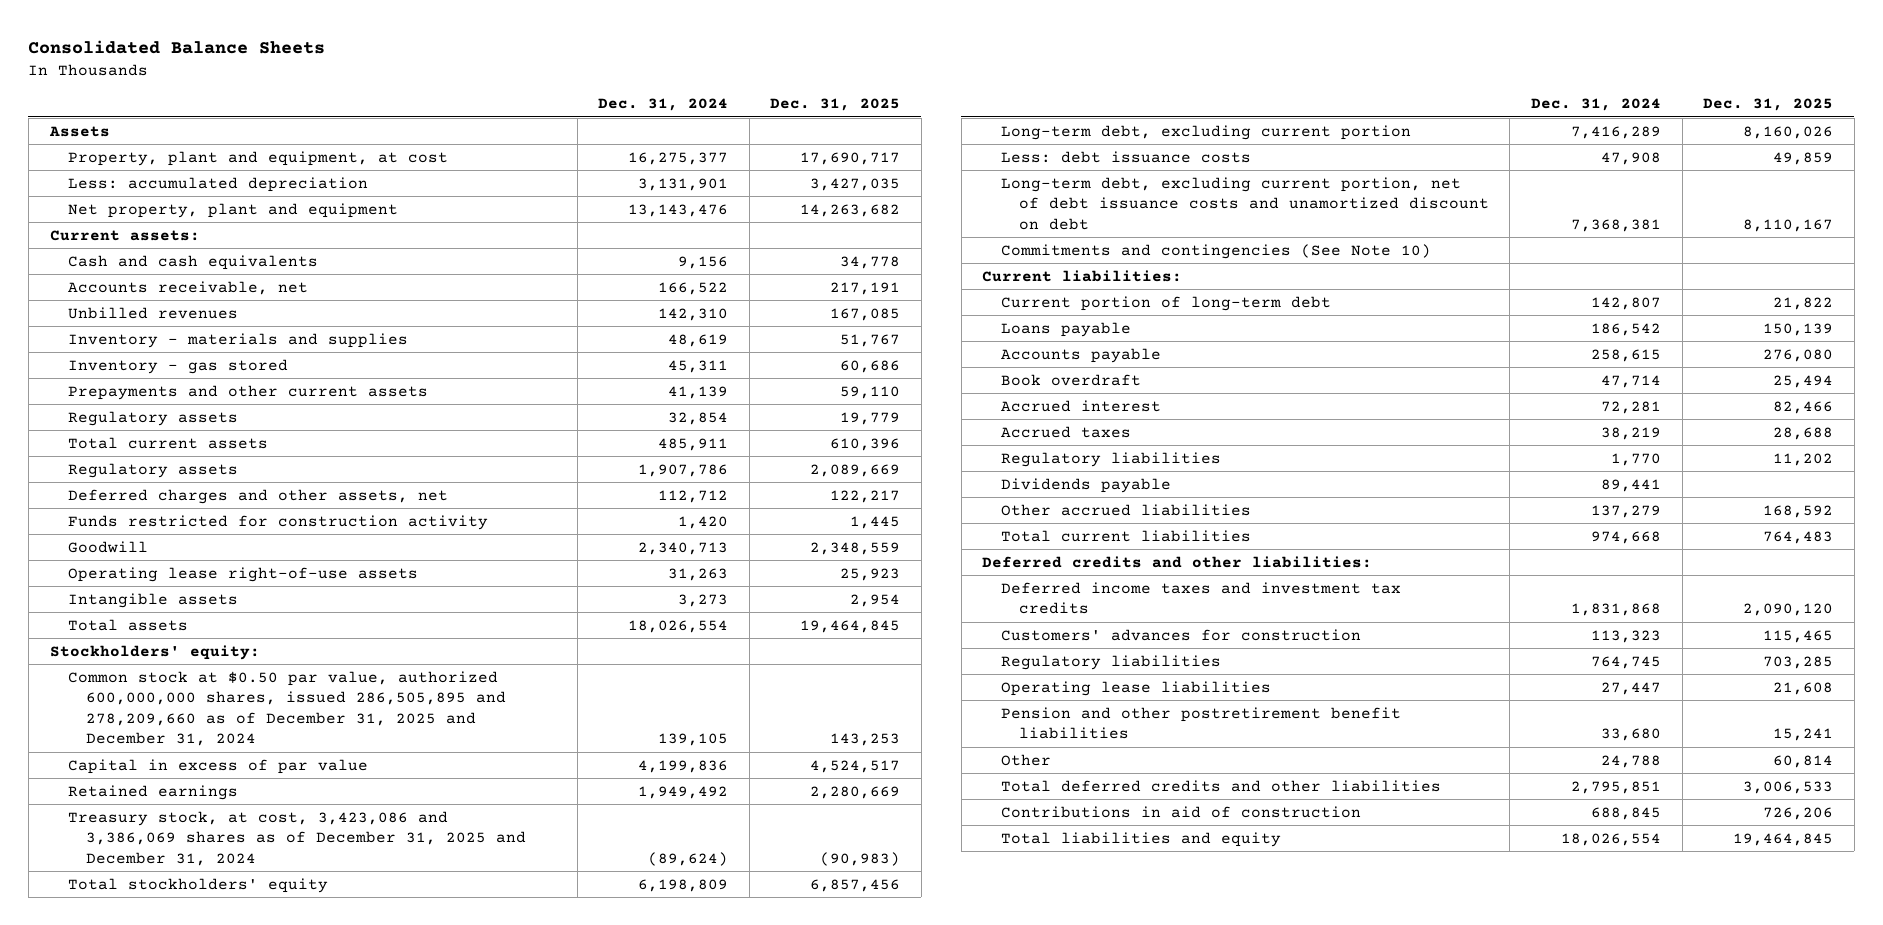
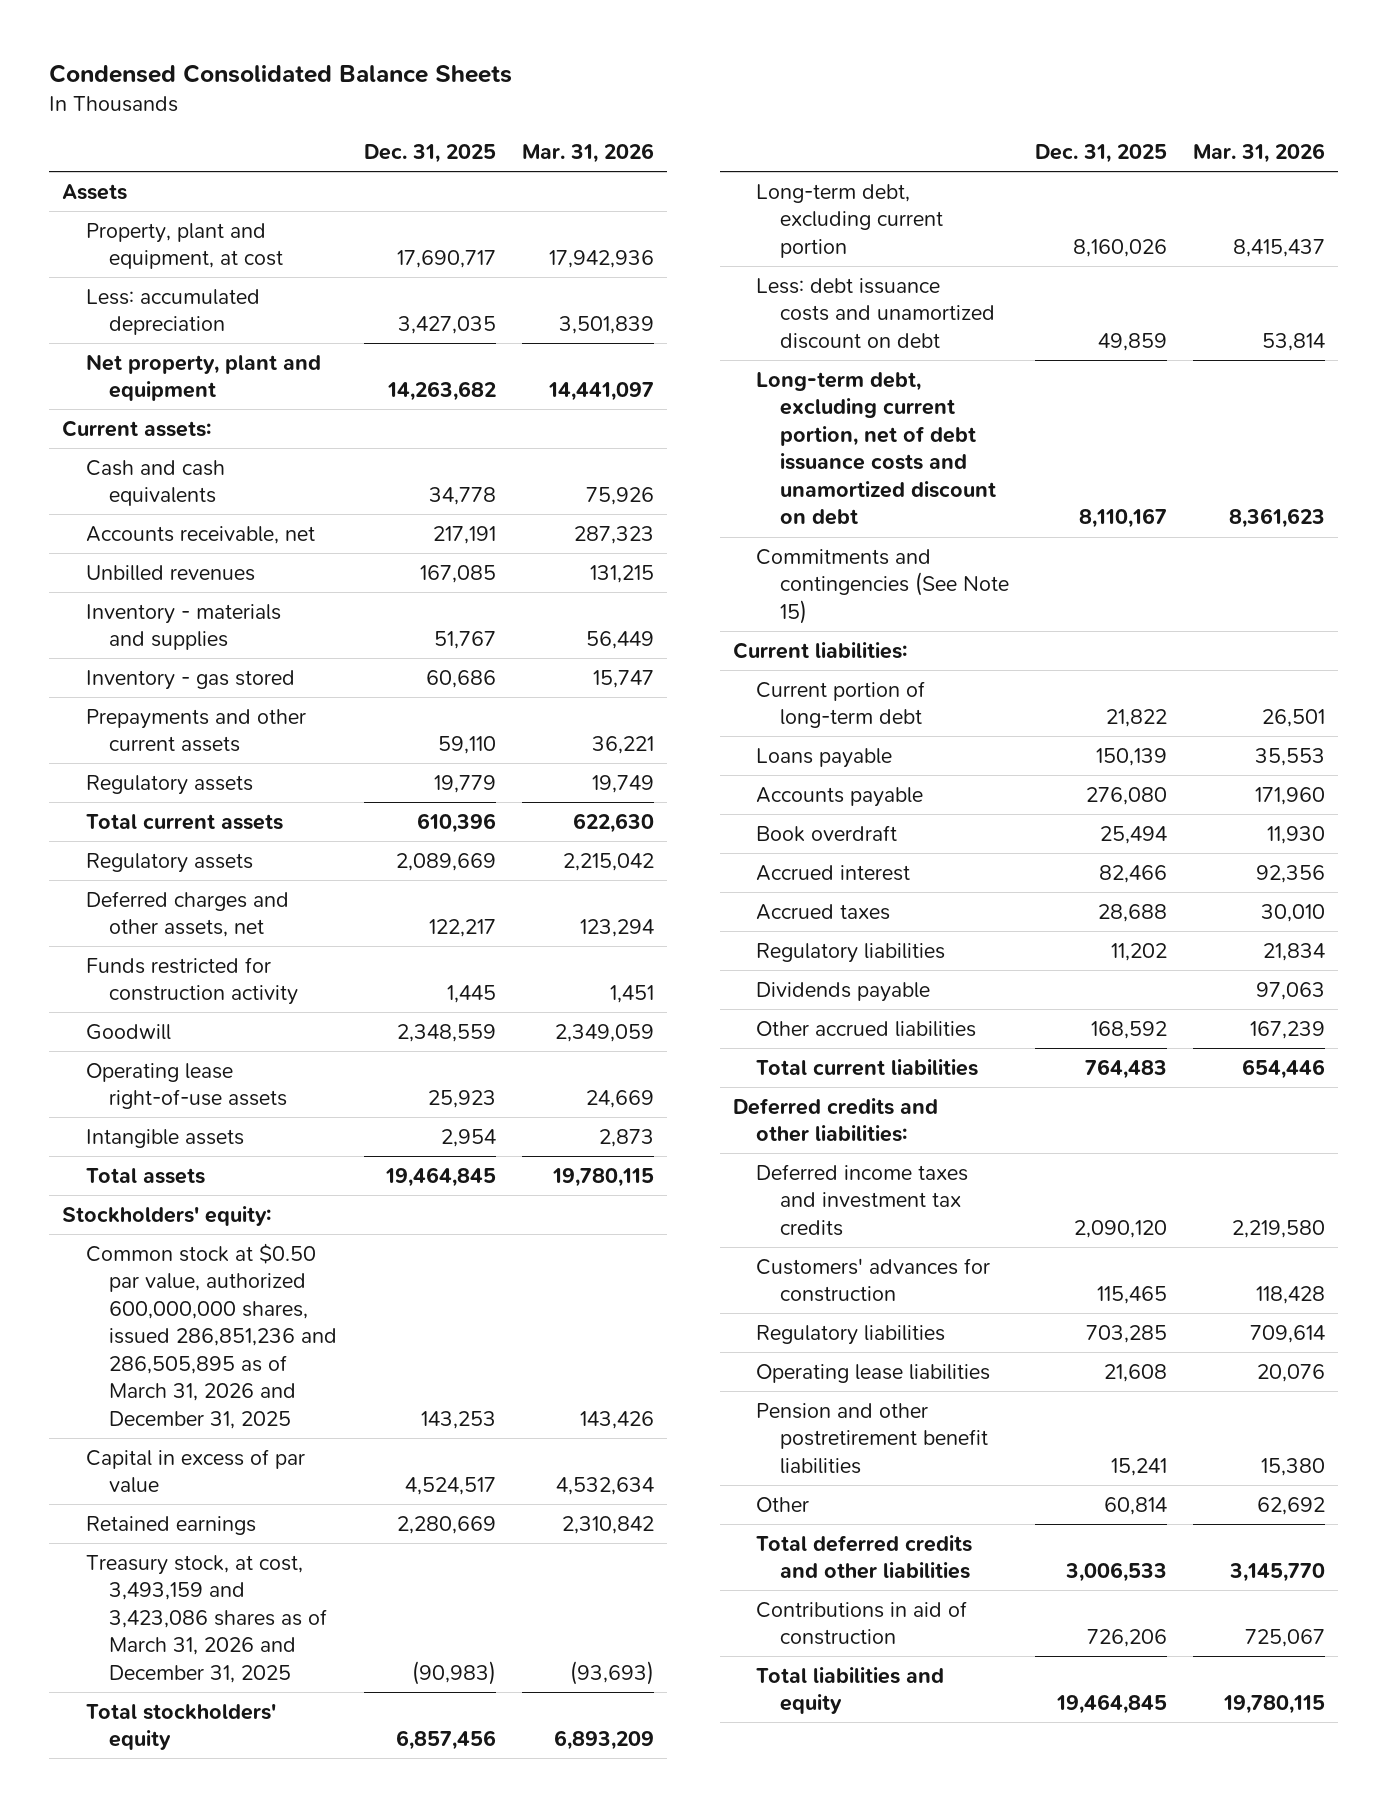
[28,40,326,55] Consolidated Balance Sheets -> [49,64,513,84] Condensed Consolidated Balance Sheets
[598,98,729,112] Dec. 31, 2024 -> none
none -> [521,143,654,164] Mar. 31, 2026
[67,670,506,746] Common stock at $0.50 par value, authorized 600,000,000 shares, issued 286,505,895 and 278,209,660 as of December 31, 2025 and December 31, 2024 -> [85,1242,337,1429] Common stock at $0.50 par value, authorized 600,000,000 shares, issued 286,851,236 and 286,505,895 as of March 31, 2026 and December 31, 2025
[67,810,526,866] Treasury stock, at cost, 3,423,086 and 3,386,069 shares as of December 31, 2025 and December 31, 2024 -> [85,1554,327,1683] Treasury stock, at cost, 3,493,159 and 3,423,086 shares as of March 31, 2026 and December 31, 2025
[1000,150,1251,163] Less: debt issuance costs -> [756,277,995,349] Less: debt issuance costs and unamortized discount on debt
[1000,243,1431,259] Commitments and contingencies (See Note 10) -> [756,548,1009,624] Commitments and contingencies (See Note 15)

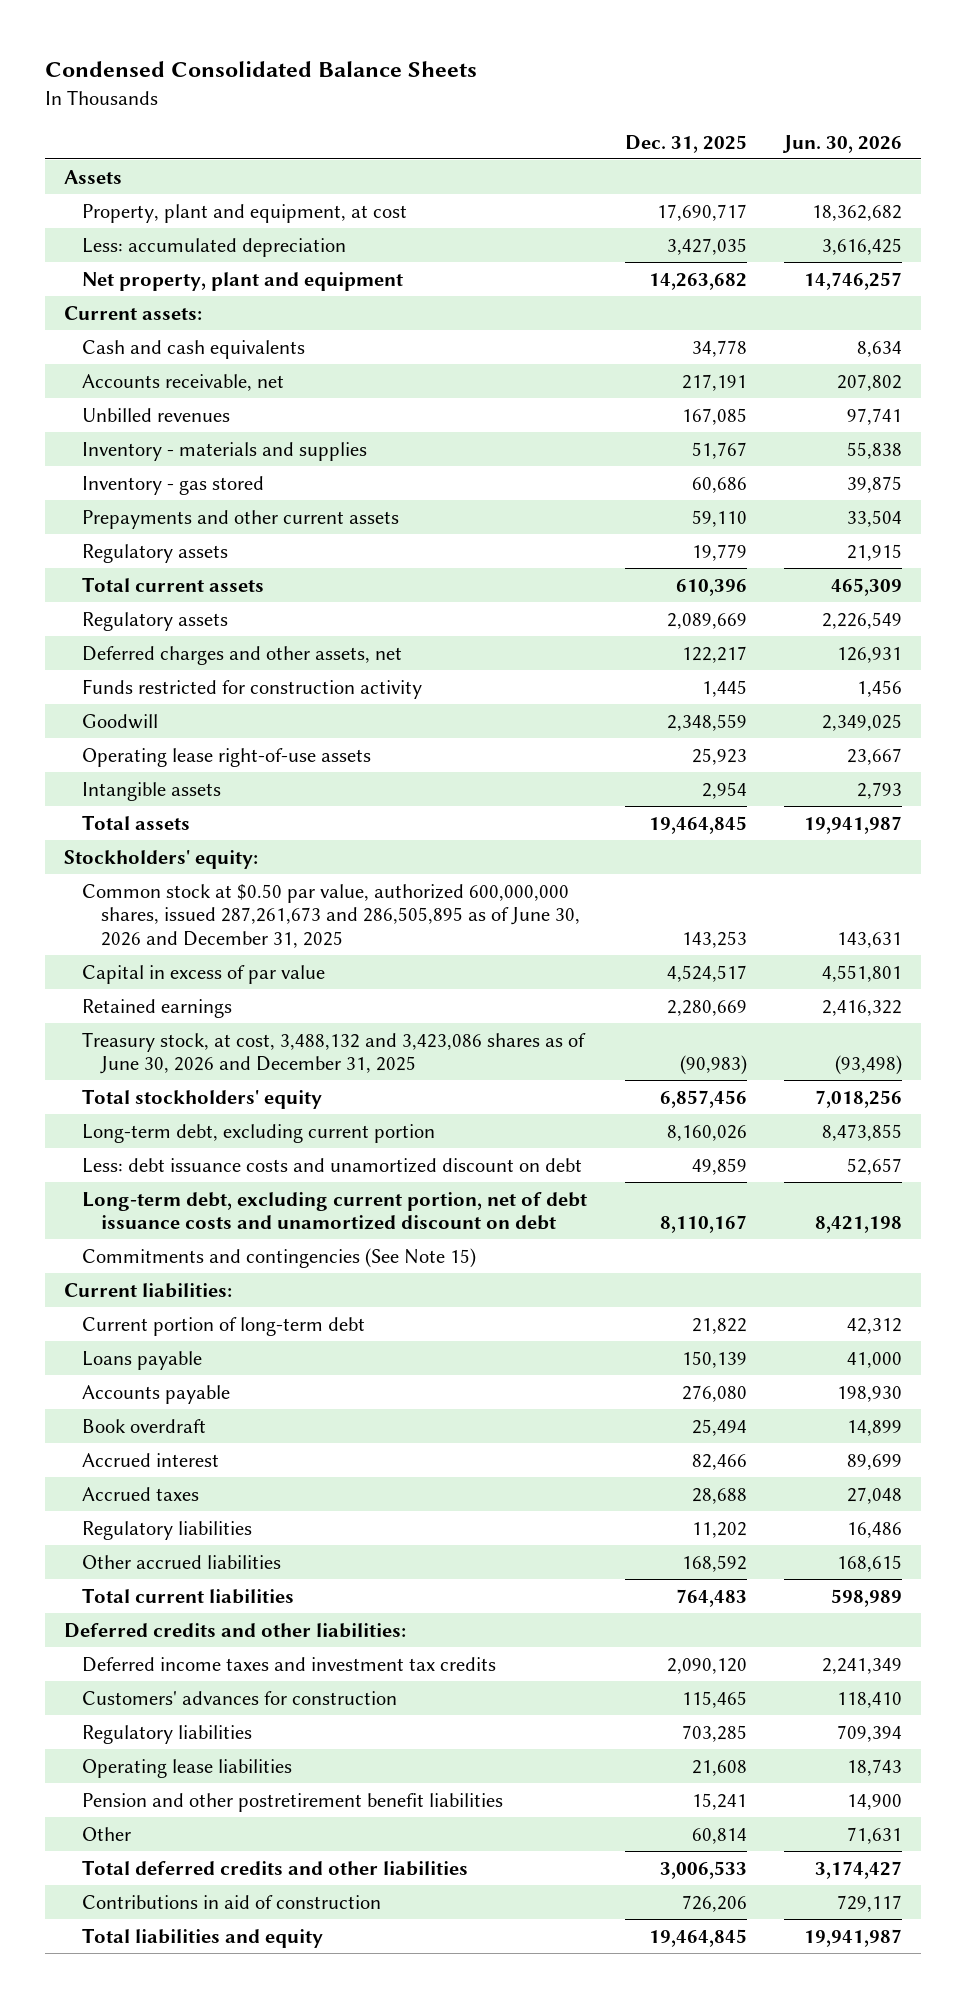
[521,143,654,164] Mar. 31, 2026 -> none
none -> [782,134,903,153] Jun. 30, 2026
[85,1242,337,1429] Common stock at $0.50 par value, authorized 600,000,000 shares, issued 286,851,236 and 286,505,895 as of March 31, 2026 and December 31, 2025 -> [82,883,580,949] Common stock at $0.50 par value, authorized 600,000,000 shares, issued 287,261,673 and 286,505,895 as of June 30, 2026 and December 31, 2025
[85,1554,327,1683] Treasury stock, at cost, 3,493,159 and 3,423,086 shares as of March 31, 2026 and December 31, 2025 -> [82,1031,587,1075] Treasury stock, at cost, 3,488,132 and 3,423,086 shares as of June 30, 2026 and December 31, 2025
[756,981,931,1002] Dividends payable -> none

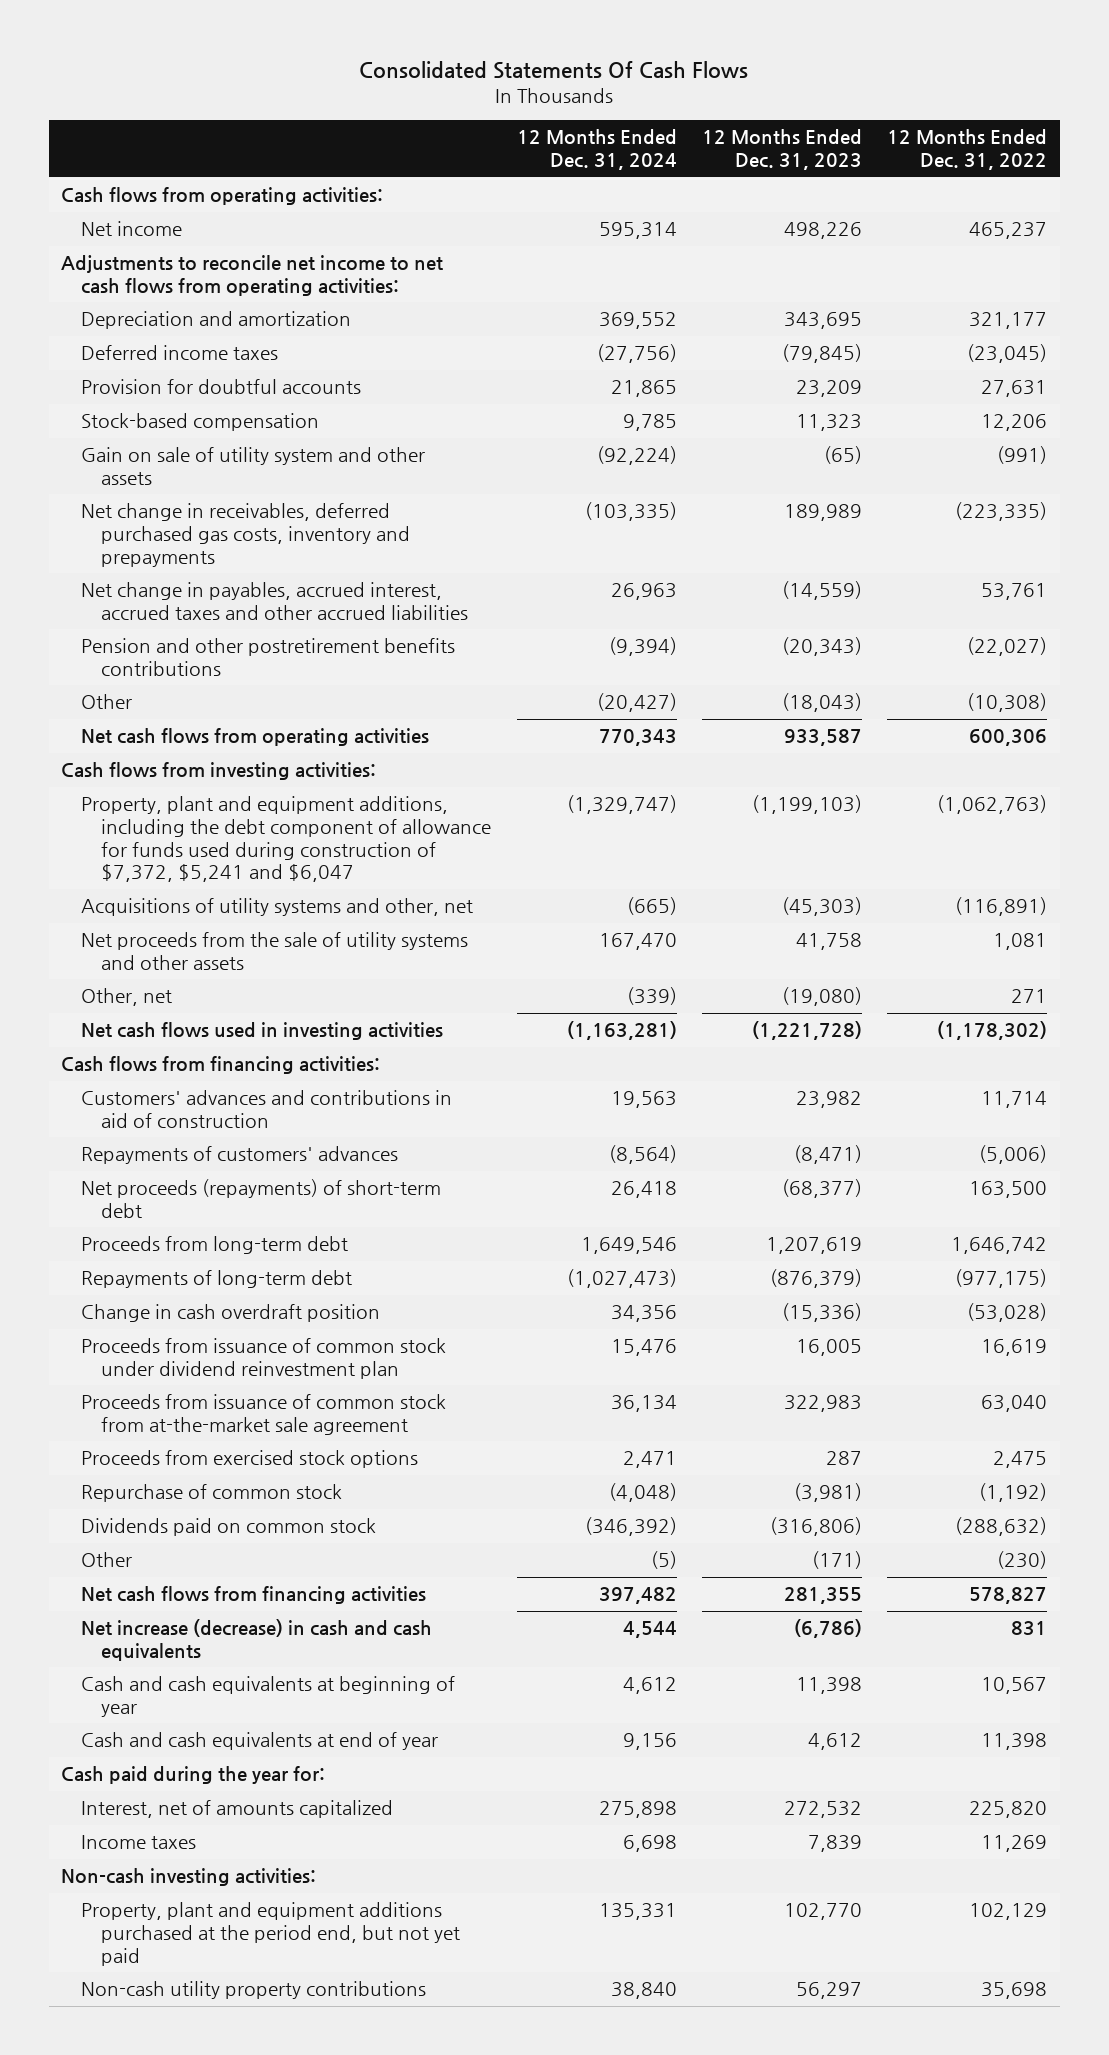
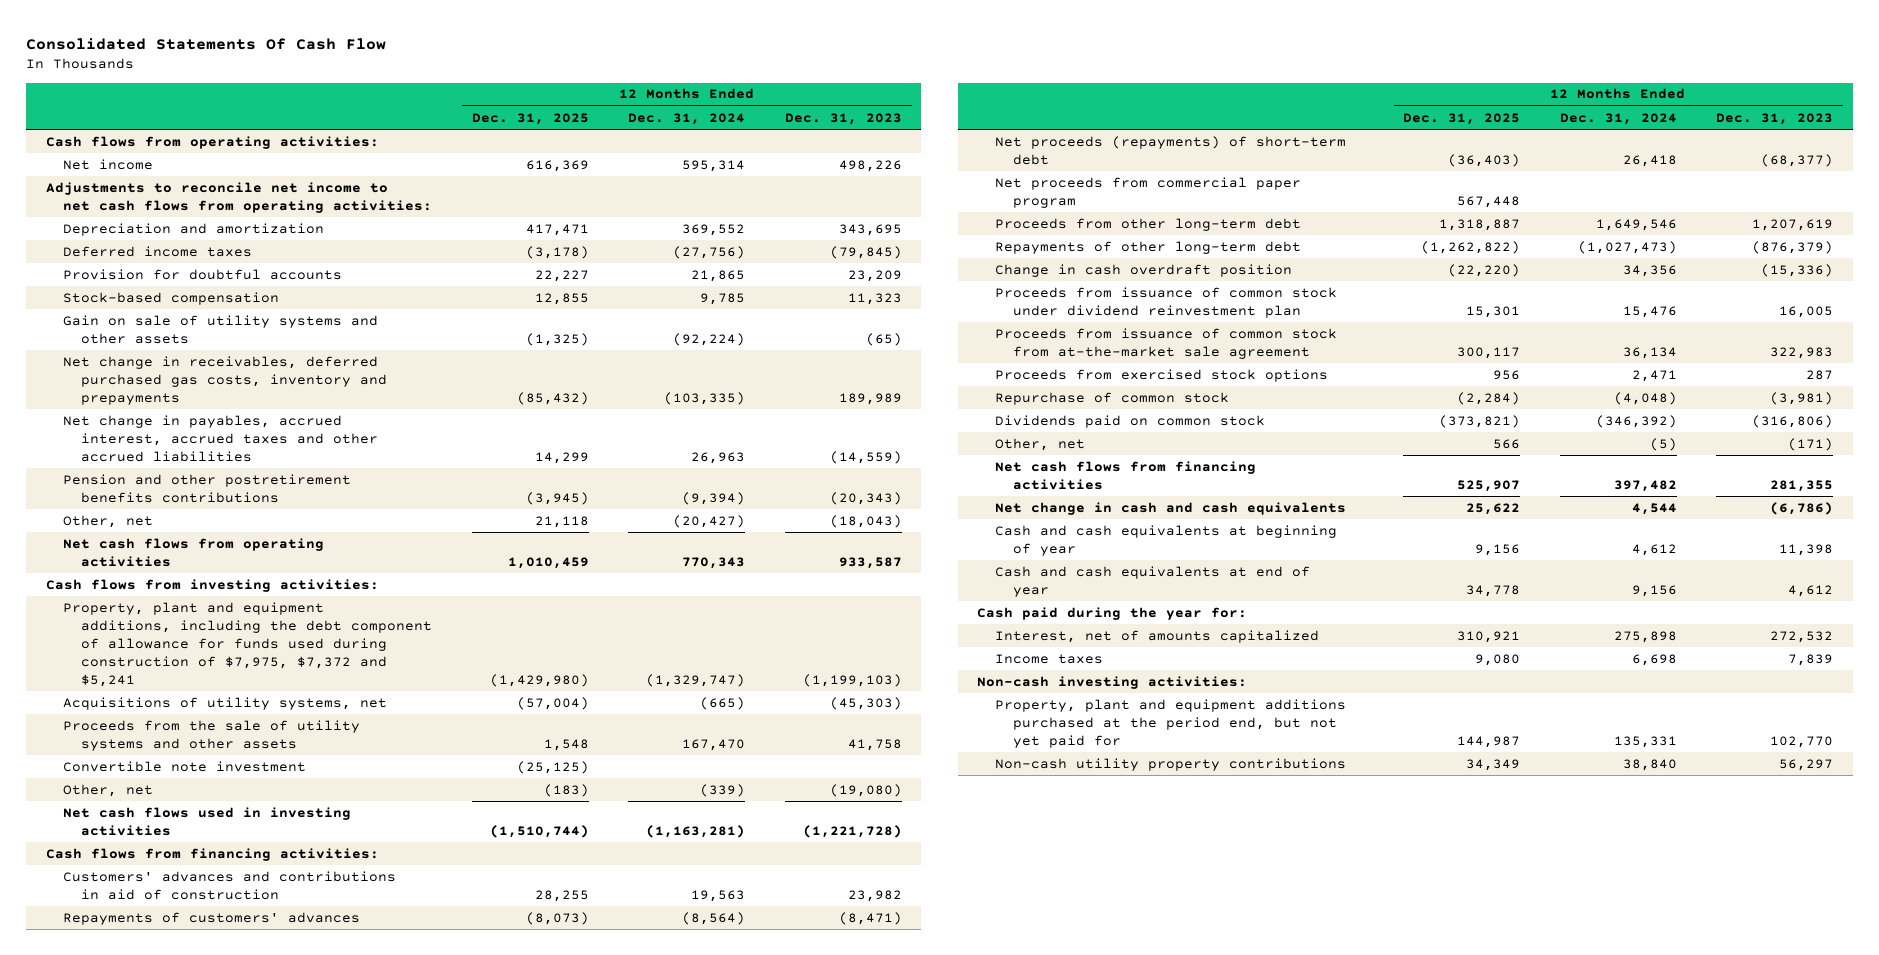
[359,61,749,80] Consolidated Statements Of Cash Flows -> [26,37,387,50] Consolidated Statements Of Cash Flow
[887,129,1048,171] 12 Months Ended Dec. 31, 2022 -> none
none -> [471,112,589,125] Dec. 31, 2025
[81,447,426,485] Gain on sale of utility system and other assets -> [63,314,379,344] Gain on sale of utility systems and other assets
[81,694,133,710] Other -> [63,514,154,528] Other, net
[81,796,492,883] Property, plant and equipment additions, including the debt component of allowance for funds used during construction of $7,372, $5,241 and $6,047 -> [63,601,432,687] Property, plant and equipment additions, including the debt component of allowance for funds used during construction of $7,975, $7,372 and $5,241
[81,898,474,917] Acquisitions of utility systems and other, net -> [63,696,388,710] Acquisitions of utility systems, net
[81,932,469,970] Net proceeds from the sale of utility systems and other assets -> [63,719,361,751] Proceeds from the sale of utility systems and other assets
none -> [63,760,307,772] Convertible note investment
none -> [995,176,1302,208] Net proceeds from commercial paper program
[81,1236,349,1255] Proceeds from long-term debt -> [995,217,1302,231] Proceeds from other long-term debt
[81,1270,353,1289] Repayments of long-term debt -> [995,240,1302,254] Repayments of other long-term debt
[81,1552,133,1568] Other -> [995,437,1086,451] Other, net
[81,1619,433,1661] Net increase (decrease) in cash and cash equivalents -> [995,501,1347,515] Net change in cash and cash equivalents
[81,1902,461,1966] Property, plant and equipment additions purchased at the period end, but not yet paid -> [995,698,1347,748] Property, plant and equipment additions purchased at the period end, but not yet paid for

